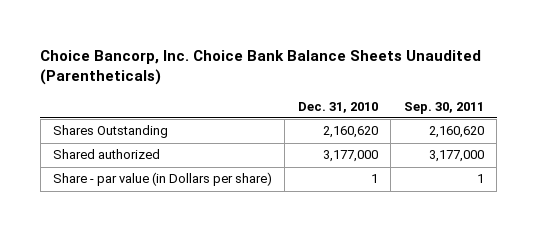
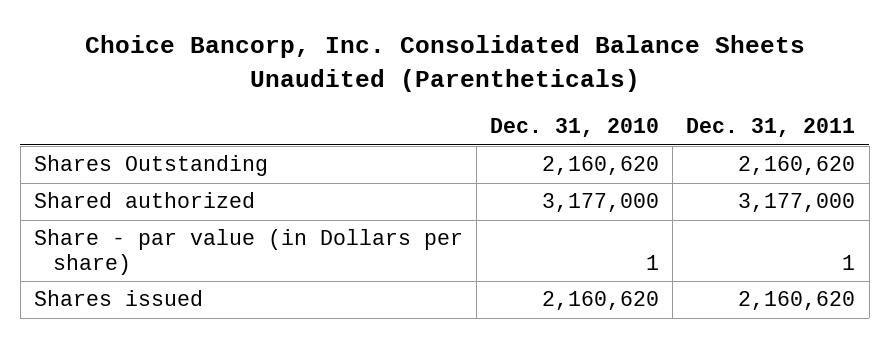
[40,49,482,86] Choice Bancorp, Inc. Choice Bank Balance Sheets Unaudited (Parentheticals) -> [84,35,805,92] Choice Bancorp, Inc. Consolidated Balance Sheets Unaudited (Parentheticals)
[403,101,484,114] Sep. 30, 2011 -> none
none -> [686,118,856,138] Dec. 31, 2011
none -> [33,290,203,307] Shares issued

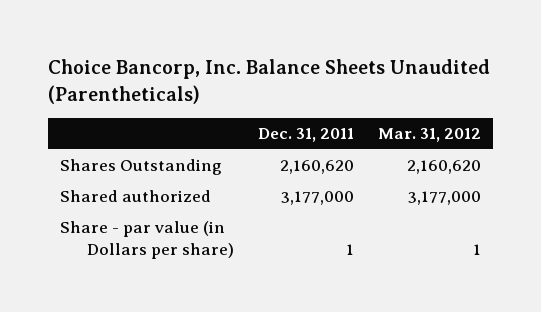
[84,35,805,92] Choice Bancorp, Inc. Consolidated Balance Sheets Unaudited (Parentheticals) -> [47,59,490,104] Choice Bancorp, Inc. Balance Sheets Unaudited (Parentheticals)
[490,118,660,138] Dec. 31, 2010 -> none
none -> [378,128,482,143] Mar. 31, 2012
[33,290,203,307] Shares issued -> none

